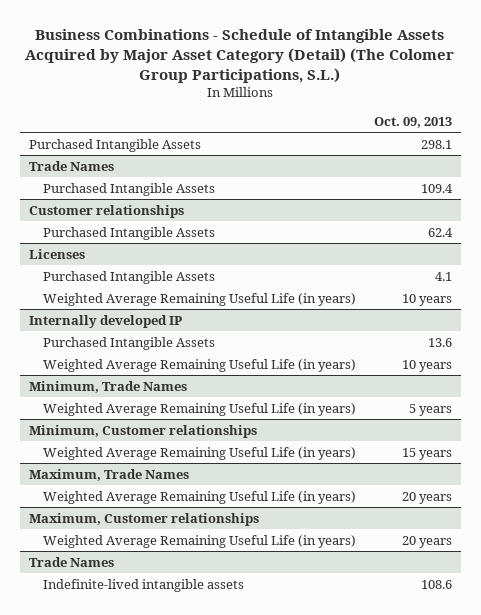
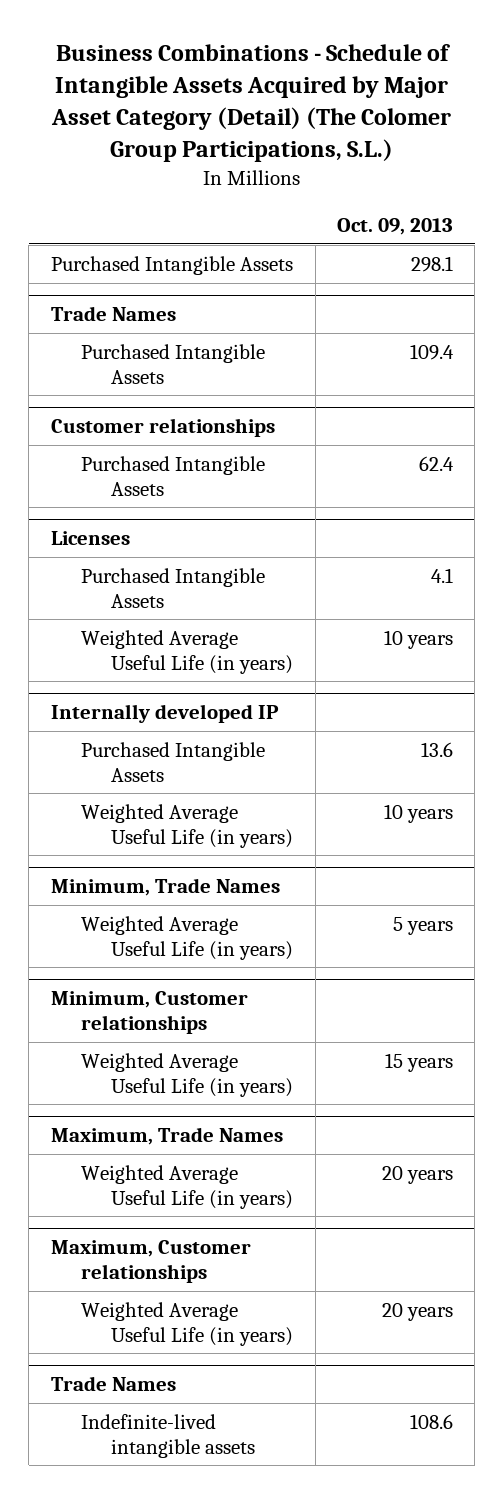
[42,292,356,306] Weighted Average Remaining Useful Life (in years) -> [81,630,294,674] Weighted Average Useful Life (in years)
[42,358,356,372] Weighted Average Remaining Useful Life (in years) -> [81,804,294,848] Weighted Average Useful Life (in years)
[42,402,356,416] Weighted Average Remaining Useful Life (in years) -> [81,916,294,960] Weighted Average Useful Life (in years)
[42,446,356,460] Weighted Average Remaining Useful Life (in years) -> [81,1053,294,1097] Weighted Average Useful Life (in years)
[42,490,356,504] Weighted Average Remaining Useful Life (in years) -> [81,1165,294,1209] Weighted Average Useful Life (in years)
[42,534,356,548] Weighted Average Remaining Useful Life (in years) -> [81,1302,294,1346] Weighted Average Useful Life (in years)

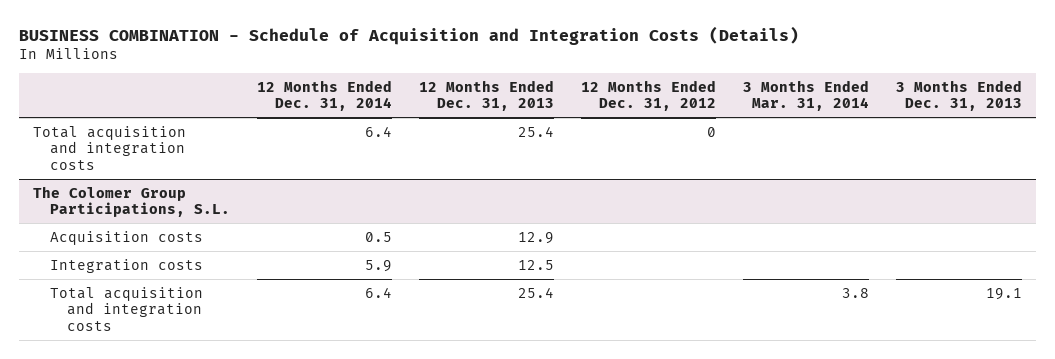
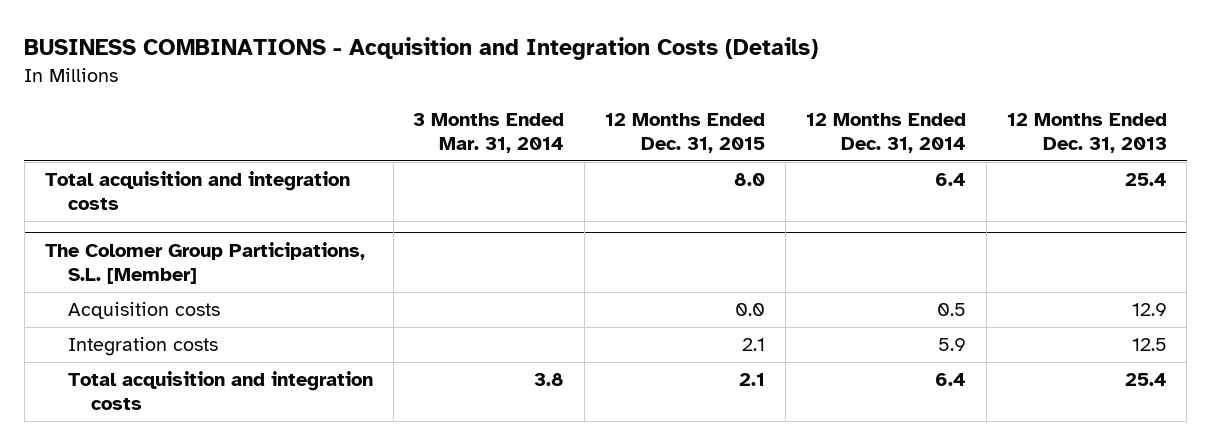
[19,25,800,45] BUSINESS COMBINATION - Schedule of Acquisition and Integration Costs (Details) -> [24,37,819,61] BUSINESS COMBINATIONS - Acquisition and Integration Costs (Details)
[581,79,717,112] 12 Months Ended Dec. 31, 2012 -> none
[896,79,1023,112] 3 Months Ended Dec. 31, 2013 -> none
none -> [605,113,766,153] 12 Months Ended Dec. 31, 2015
[32,185,230,218] The Colomer Group Participations, S.L. -> [44,242,365,284] The Colomer Group Participations, S.L. [Member]

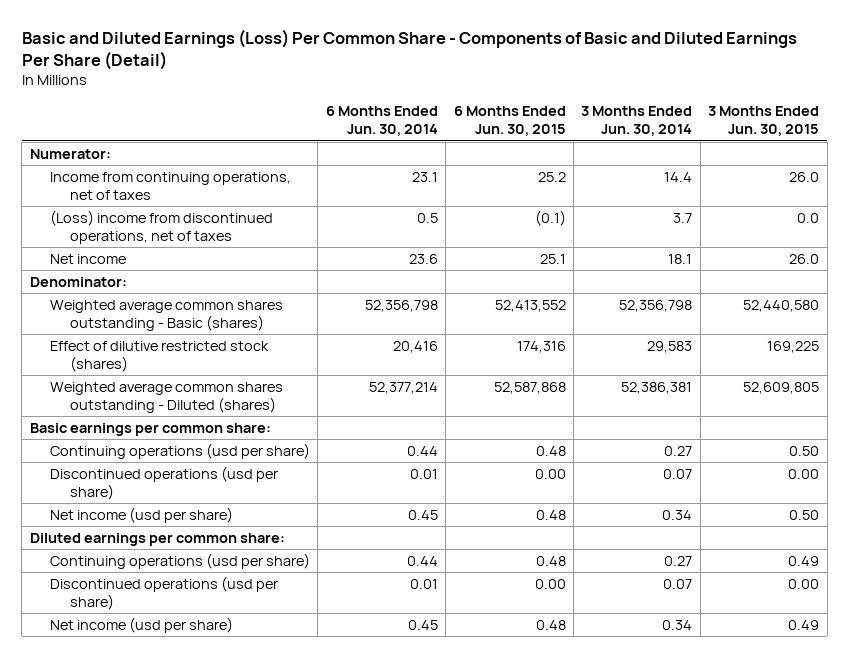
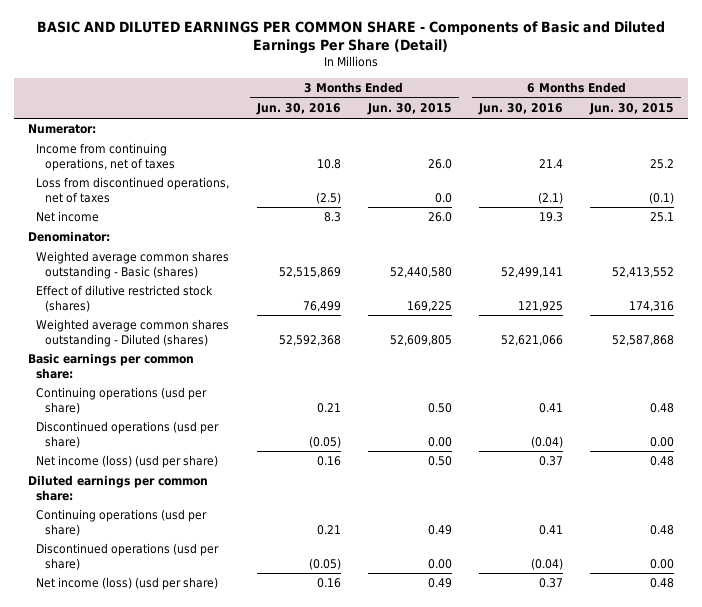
[21,28,797,70] Basic and Diluted Earnings (Loss) Per Common Share - Components of Basic and Diluted Earnings Per Share (Detail) -> [36,21,665,55] BASIC AND DILUTED EARNINGS PER COMMON SHARE - Components of Basic and Diluted Earnings Per Share (Detail)
[325,106,438,137] 6 Months Ended Jun. 30, 2014 -> none
[581,106,693,137] 3 Months Ended Jun. 30, 2014 -> none
none -> [255,103,341,116] Jun. 30, 2016
none -> [478,103,564,116] Jun. 30, 2016
[49,209,273,244] (Loss) income from discontinued operations, net of taxes -> [36,177,230,203] Loss from discontinued operations, net of taxes
[49,506,233,523] Net income (usd per share) -> [36,455,219,469] Net income (loss) (usd per share)
[49,616,233,633] Net income (usd per share) -> [36,577,219,591] Net income (loss) (usd per share)

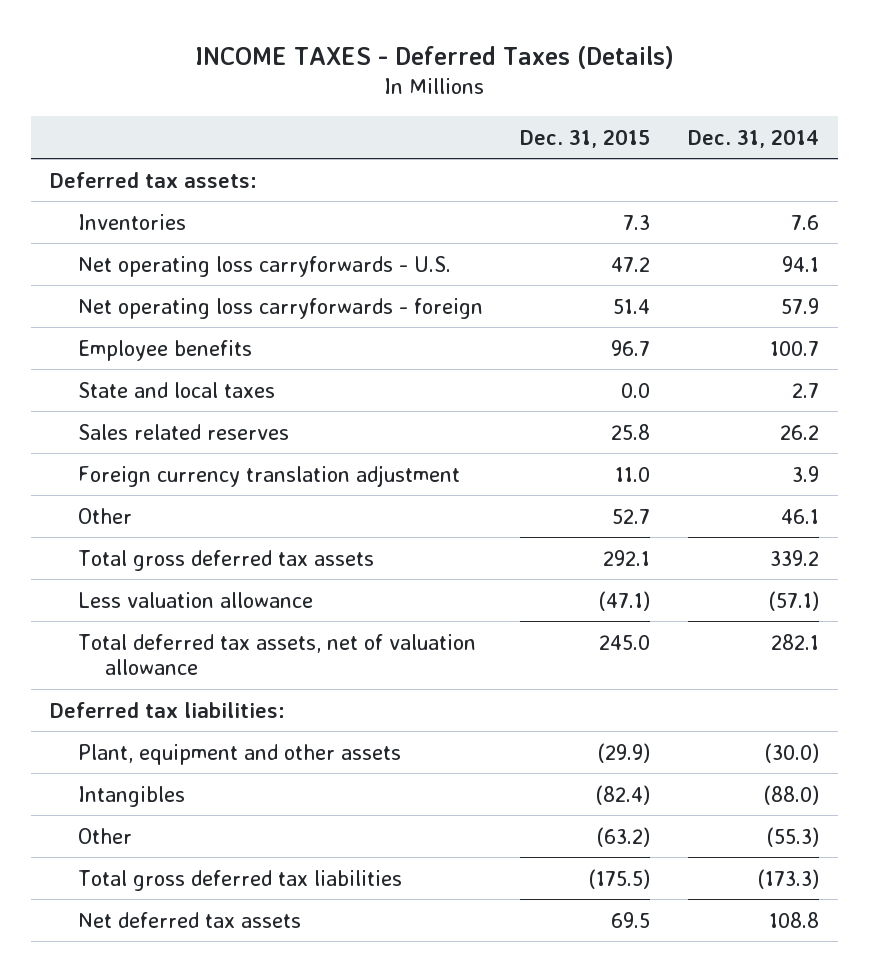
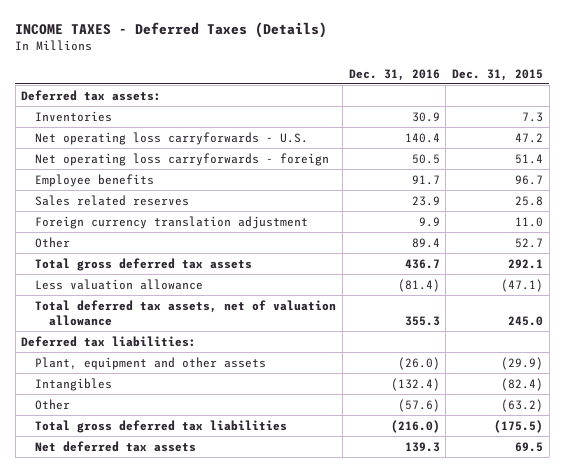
[687,128,819,148] Dec. 31, 2014 -> none
none -> [348,68,440,81] Dec. 31, 2016
[77,381,275,398] State and local taxes -> none

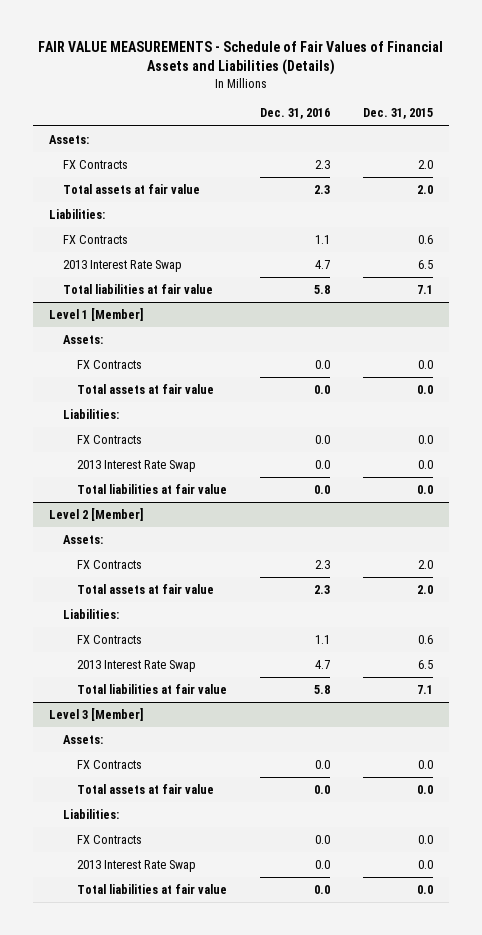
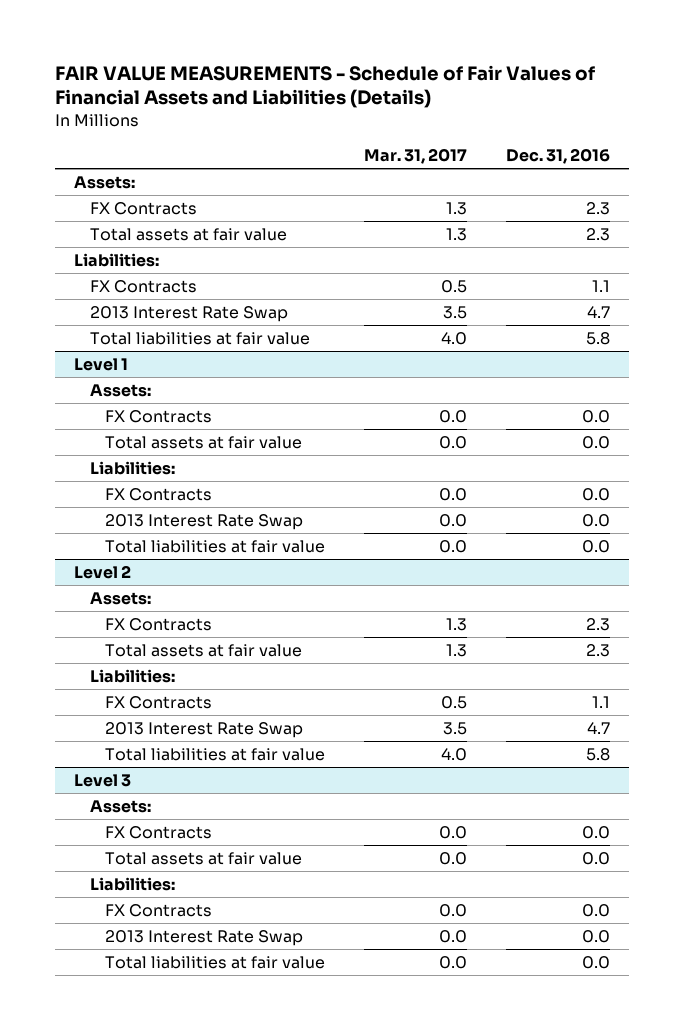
[362,108,433,120] Dec. 31, 2015 -> none
none -> [364,147,468,164] Mar. 31, 2017
[49,308,144,322] Level 1 [Member] -> [74,357,129,371] Level 1
[49,508,144,522] Level 2 [Member] -> [74,564,132,579] Level 2
[49,708,144,722] Level 3 [Member] -> [74,773,132,787] Level 3

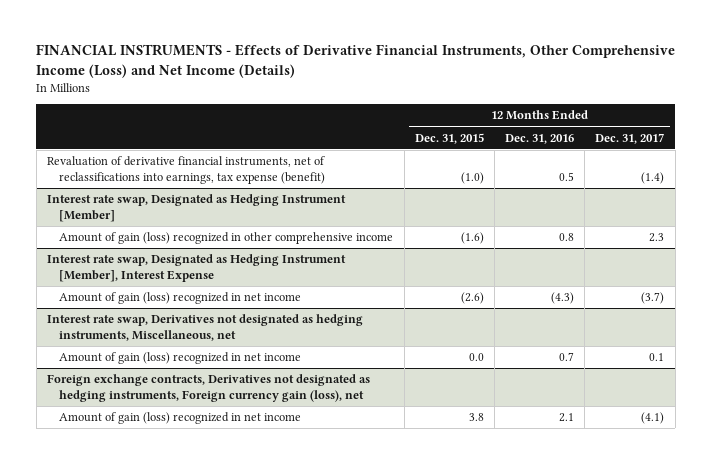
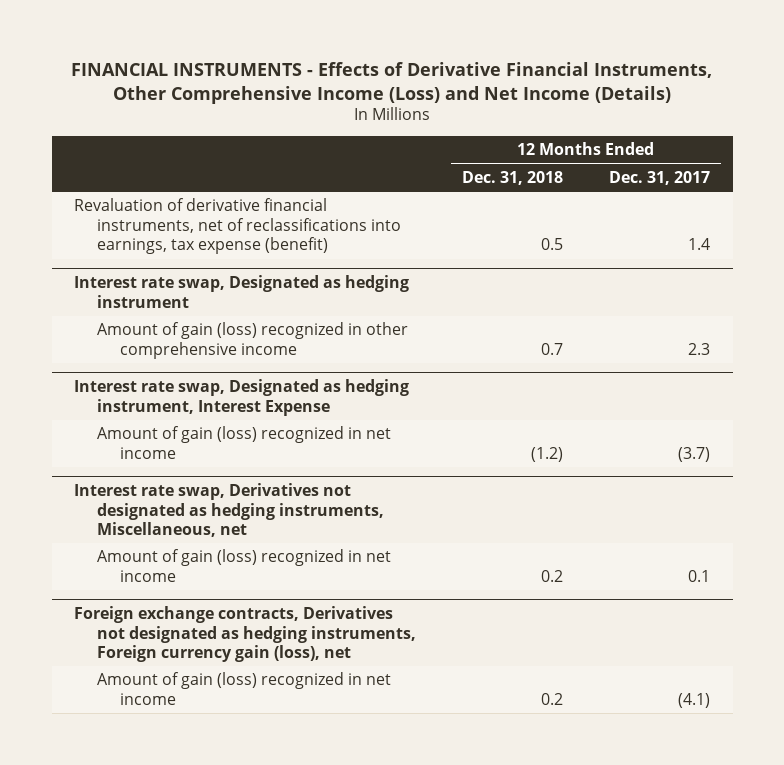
[414,132,484,144] Dec. 31, 2015 -> none
[505,133,575,144] Dec. 31, 2016 -> none
none -> [462,170,564,185] Dec. 31, 2018
[641,171,665,184] (1.4) -> [687,238,710,251] 1.4
[46,194,346,222] Interest rate swap, Designated as Hedging Instrument [Member] -> [74,275,410,308] Interest rate swap, Designated as hedging instrument
[46,254,346,282] Interest rate swap, Designated as Hedging Instrument [Member], Interest Expense -> [74,379,410,416] Interest rate swap, Designated as hedging instrument, Interest Expense

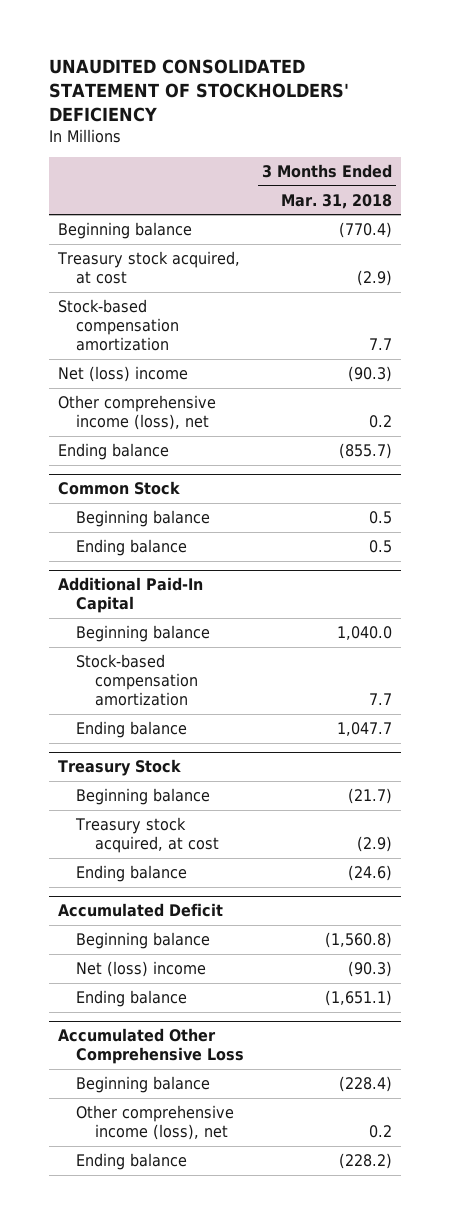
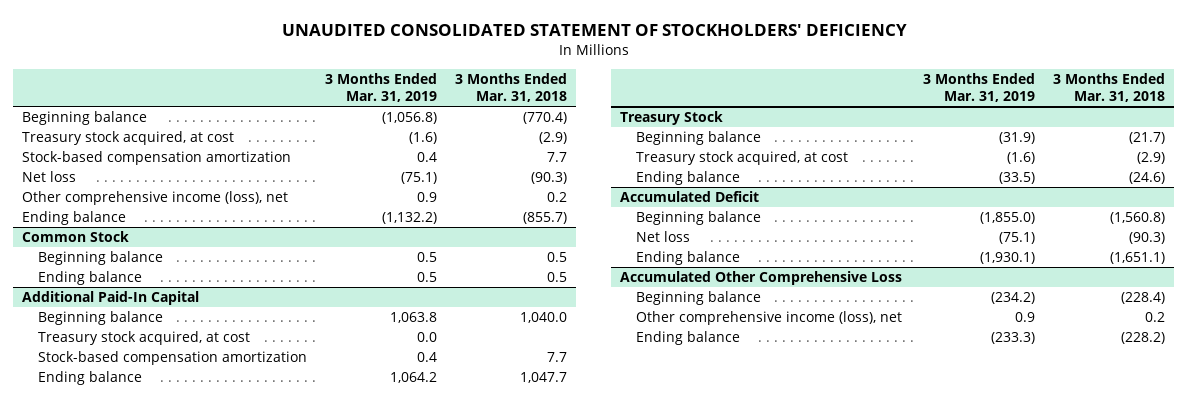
none -> [324,73,437,102] 3 Months Ended Mar. 31, 2019
[57,365,188,382] Net (loss) income -> [22,171,77,183] Net loss
none -> [37,331,250,346] Treasury stock acquired, at cost
[76,960,207,977] Net (loss) income -> [635,231,690,243] Net loss

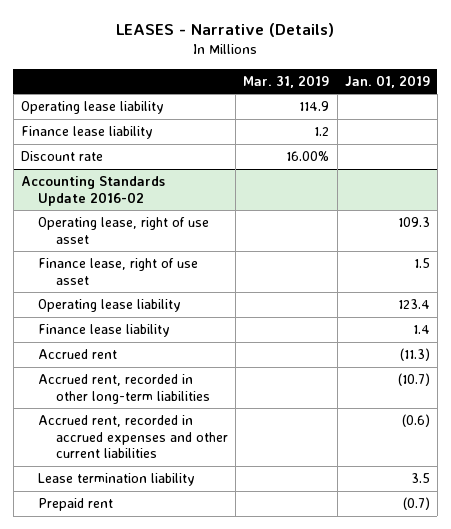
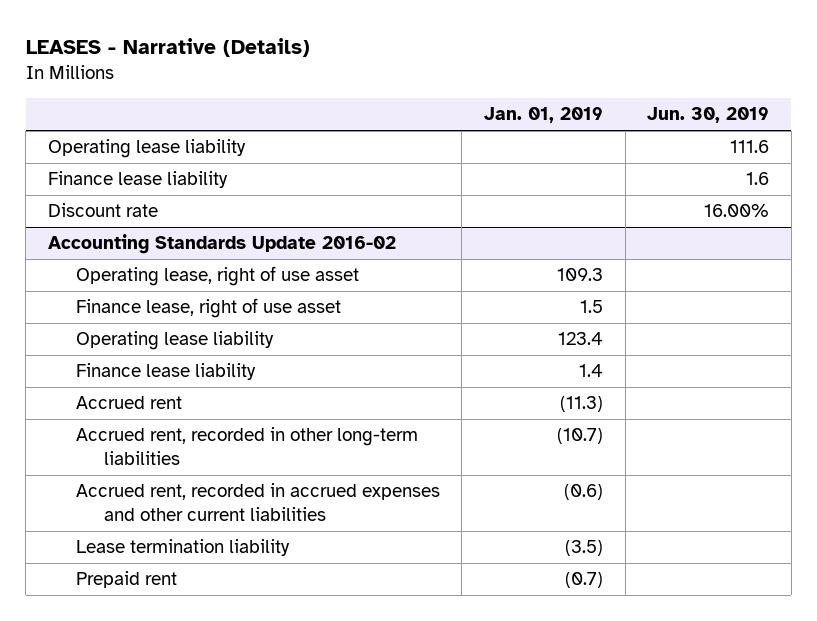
[243,74,330,88] Mar. 31, 2019 -> none
none -> [647,107,770,124] Jun. 30, 2019
[410,473,430,484] 3.5 -> [564,540,603,557] (3.5)

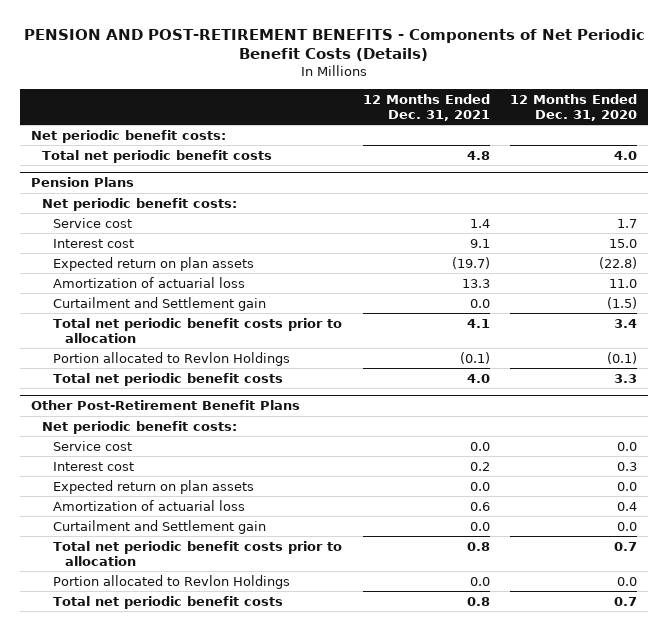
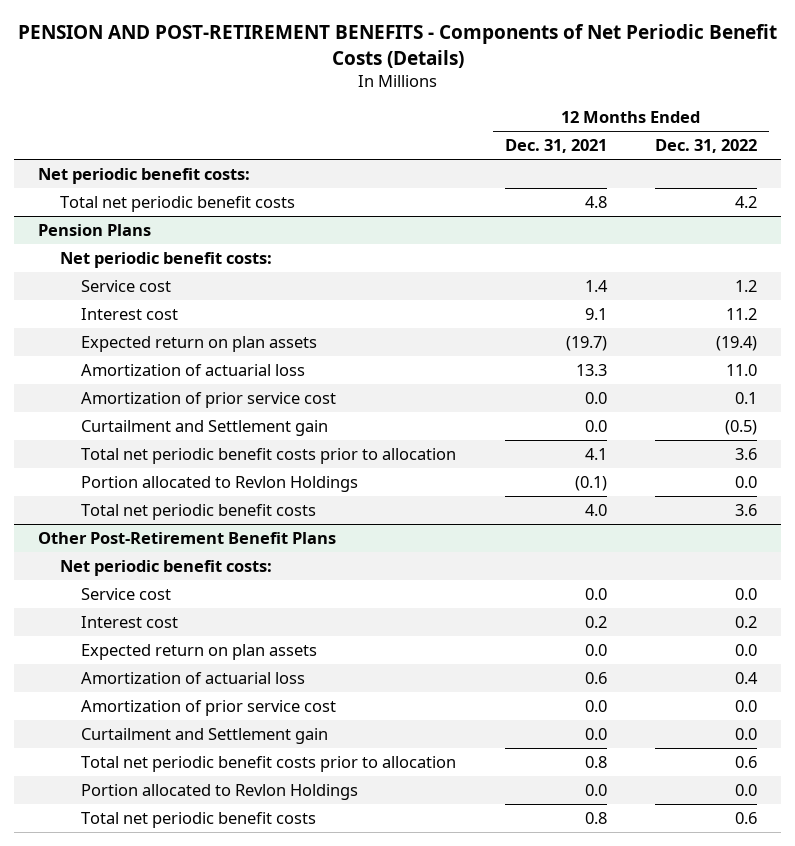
[510,93,638,121] 12 Months Ended Dec. 31, 2020 -> none
none -> [655,139,758,154] Dec. 31, 2022
none -> [81,391,337,408] Amortization of prior service cost
none -> [81,699,337,716] Amortization of prior service cost

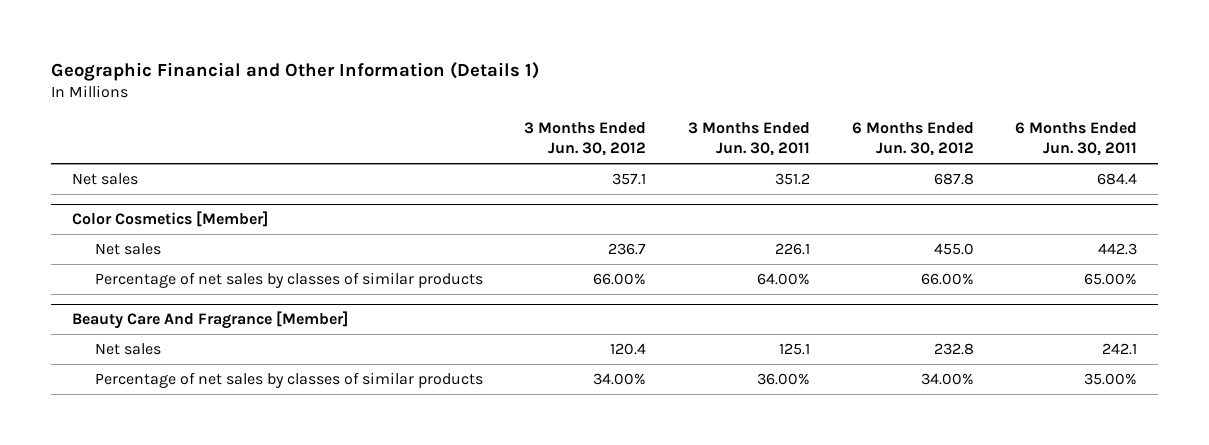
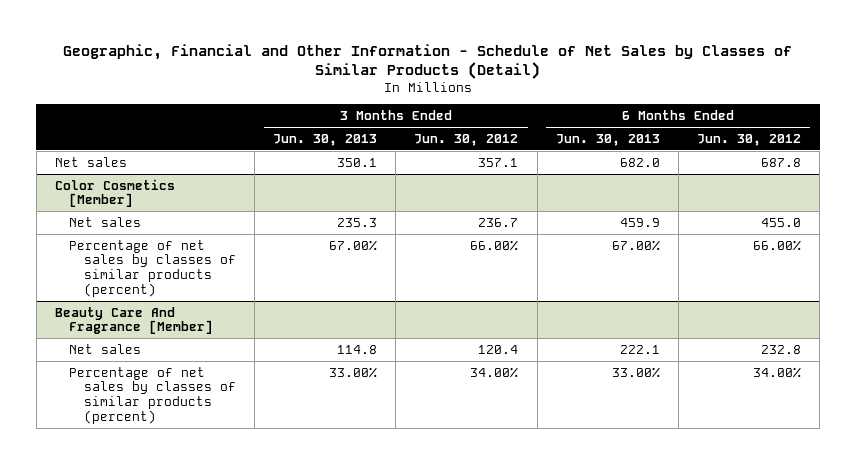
[50,61,539,81] Geographic Financial and Other Information (Details 1) -> [62,43,792,80] Geographic, Financial and Other Information - Schedule of Net Sales by Classes of Similar Products (Detail)
[688,121,811,157] 3 Months Ended Jun. 30, 2011 -> none
[1015,121,1138,157] 6 Months Ended Jun. 30, 2011 -> none
none -> [273,133,378,146] Jun. 30, 2013
none -> [555,133,660,146] Jun. 30, 2013
[94,271,483,288] Percentage of net sales by classes of similar products -> [69,239,236,297] Percentage of net sales by classes of similar products (percent)
[94,371,483,388] Percentage of net sales by classes of similar products -> [69,366,236,424] Percentage of net sales by classes of similar products (percent)

